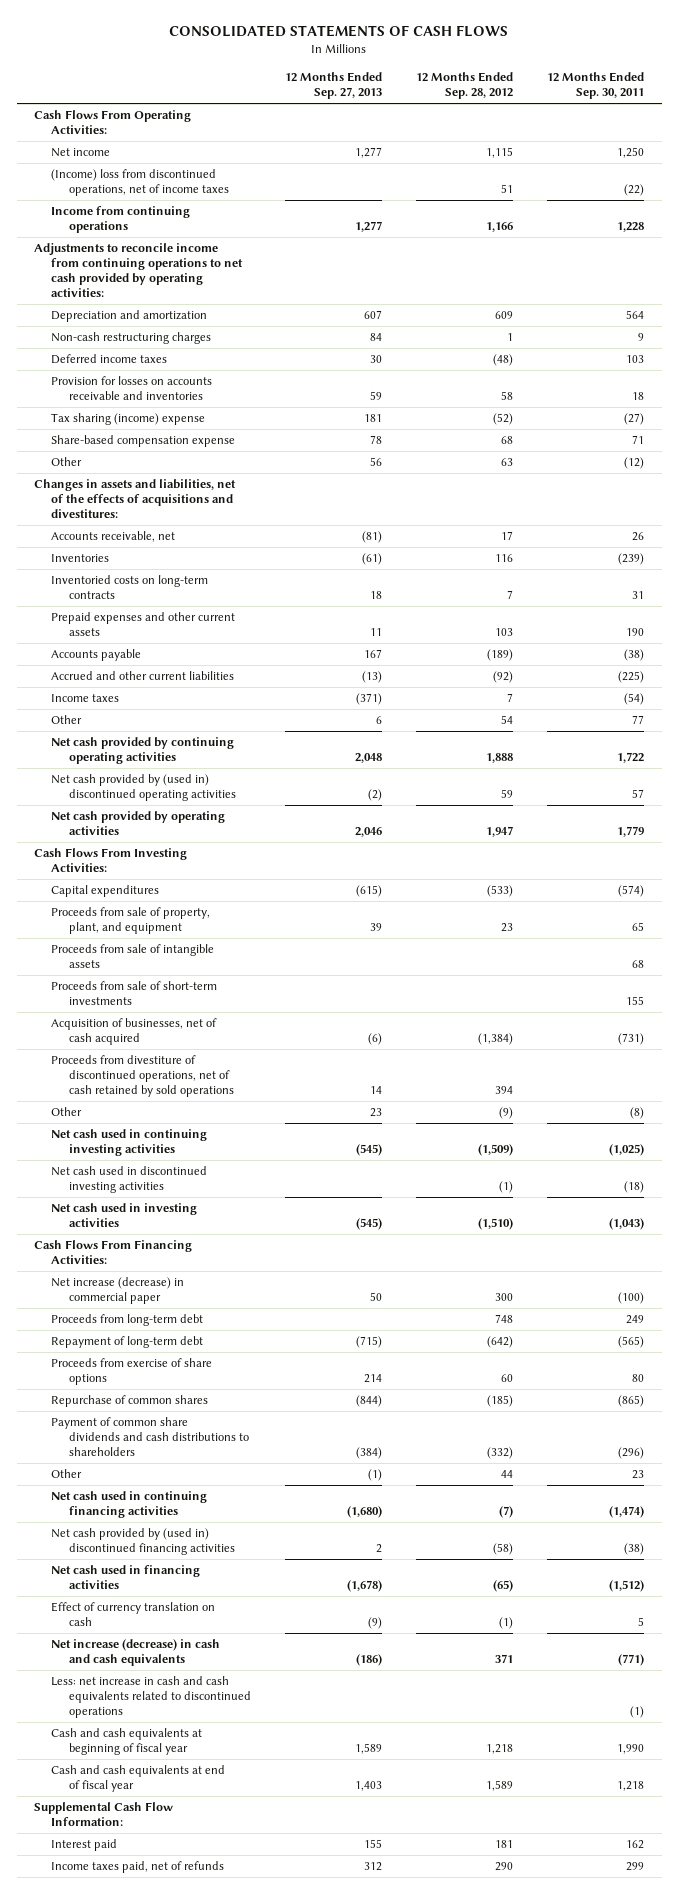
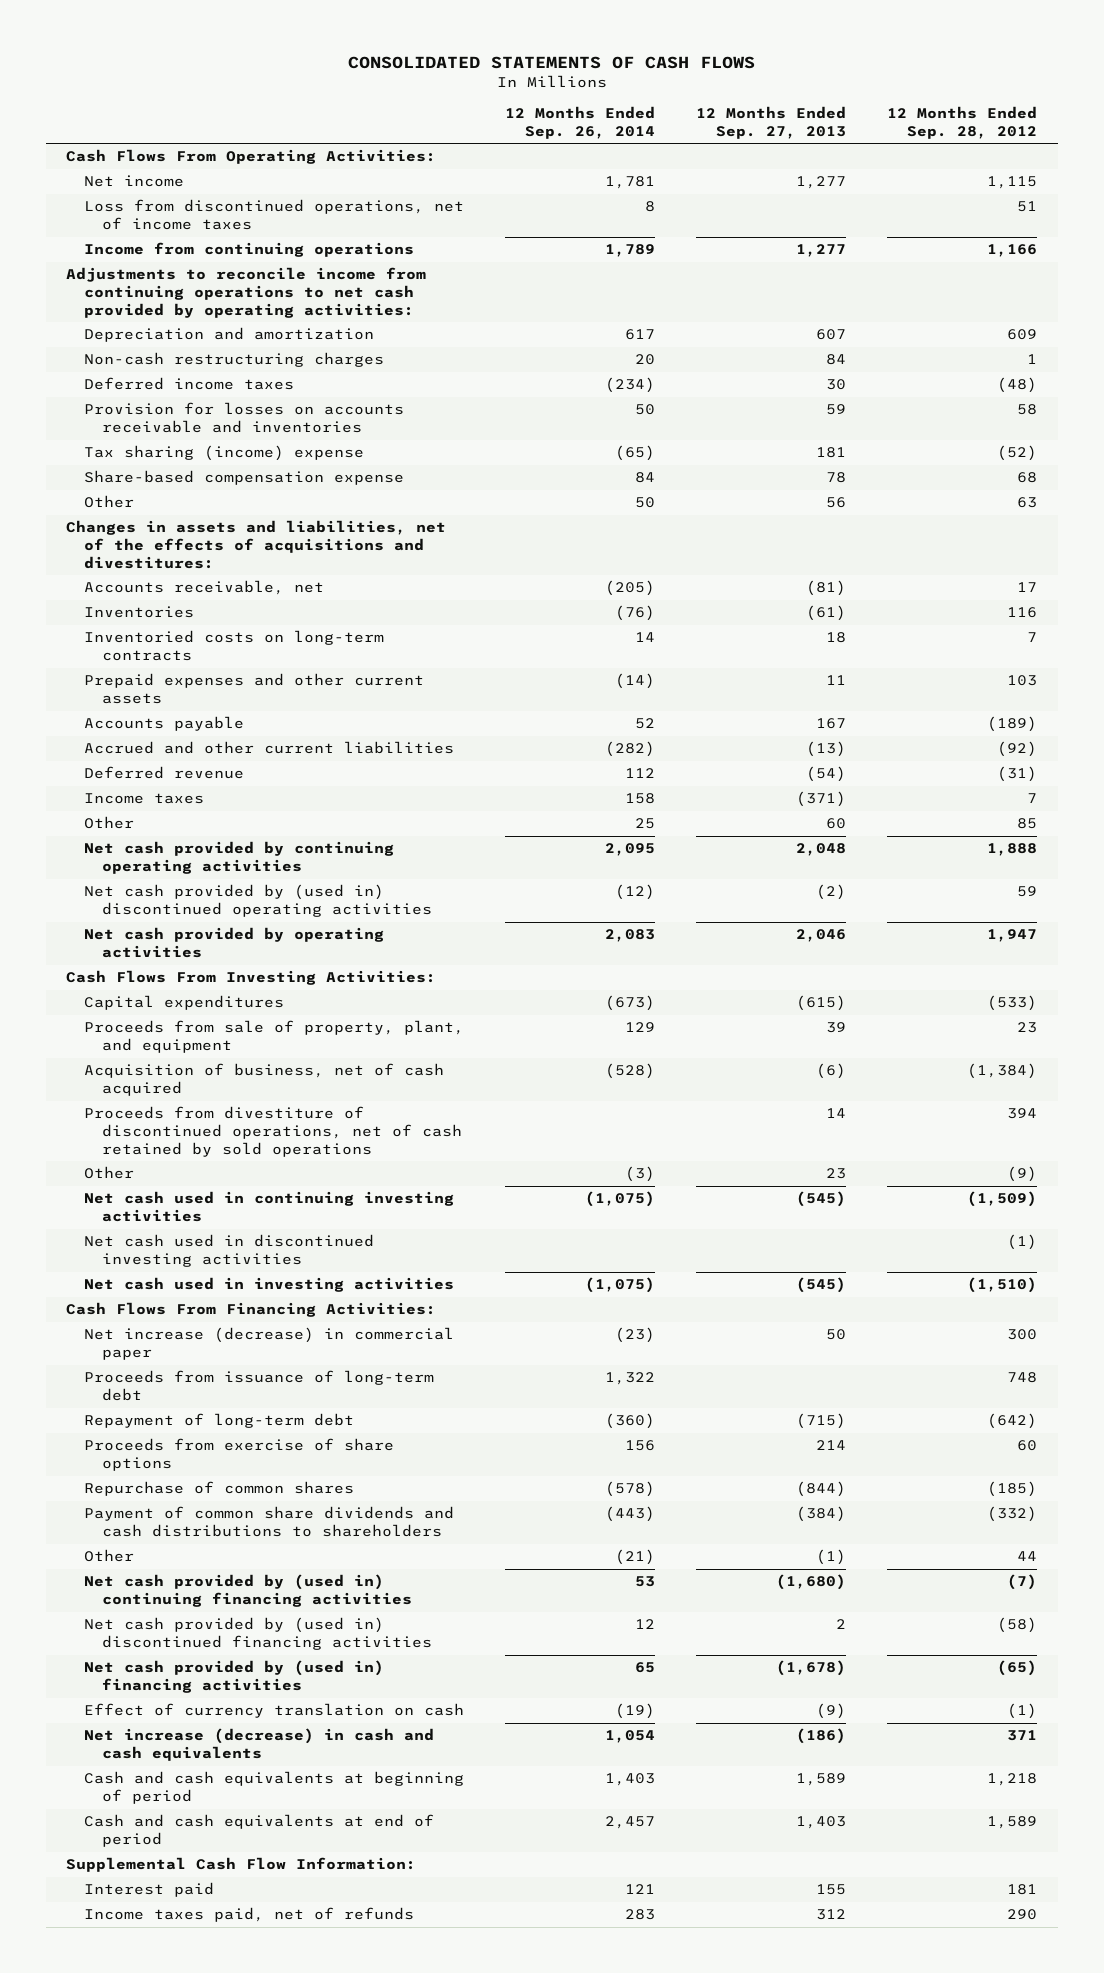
[547,72,645,99] 12 Months Ended Sep. 30, 2011 -> none
none -> [505,106,656,139] 12 Months Ended Sep. 26, 2014
[51,169,230,197] (Income) loss from discontinued operations, net of income taxes -> [84,199,465,231] Loss from discontinued operations, net of income taxes
none -> [84,766,245,780] Deferred revenue
[376,716,383,725] 6 -> [826,818,847,830] 60
[501,715,514,725] 54 -> [1017,818,1038,830] 85
[51,944,215,969] Proceeds from sale of intangible assets -> none
[51,981,218,1006] Proceeds from sale of short-term investments -> none
[51,1018,218,1046] Acquisition of businesses, net of cash acquired -> [84,1063,445,1097] Acquisition of business, net of cash acquired
[51,1314,204,1327] Proceeds from long-term debt -> [84,1370,435,1402] Proceeds from issuance of long-term debt
[51,1491,208,1519] Net cash used in continuing financing activities -> [84,1574,412,1608] Net cash provided by (used in) continuing financing activities
[51,1565,201,1590] Net cash used in financing activities -> [84,1660,385,1694] Net cash provided by (used in) financing activities
[51,1676,252,1718] Less: net increase in cash and cash equivalents related to discontinued operations -> none
[51,1728,203,1756] Cash and cash equivalents at beginning of fiscal year -> [84,1771,465,1805] Cash and cash equivalents at beginning of period
[51,1765,226,1793] Cash and cash equivalents at end of fiscal year -> [84,1814,435,1848] Cash and cash equivalents at end of period

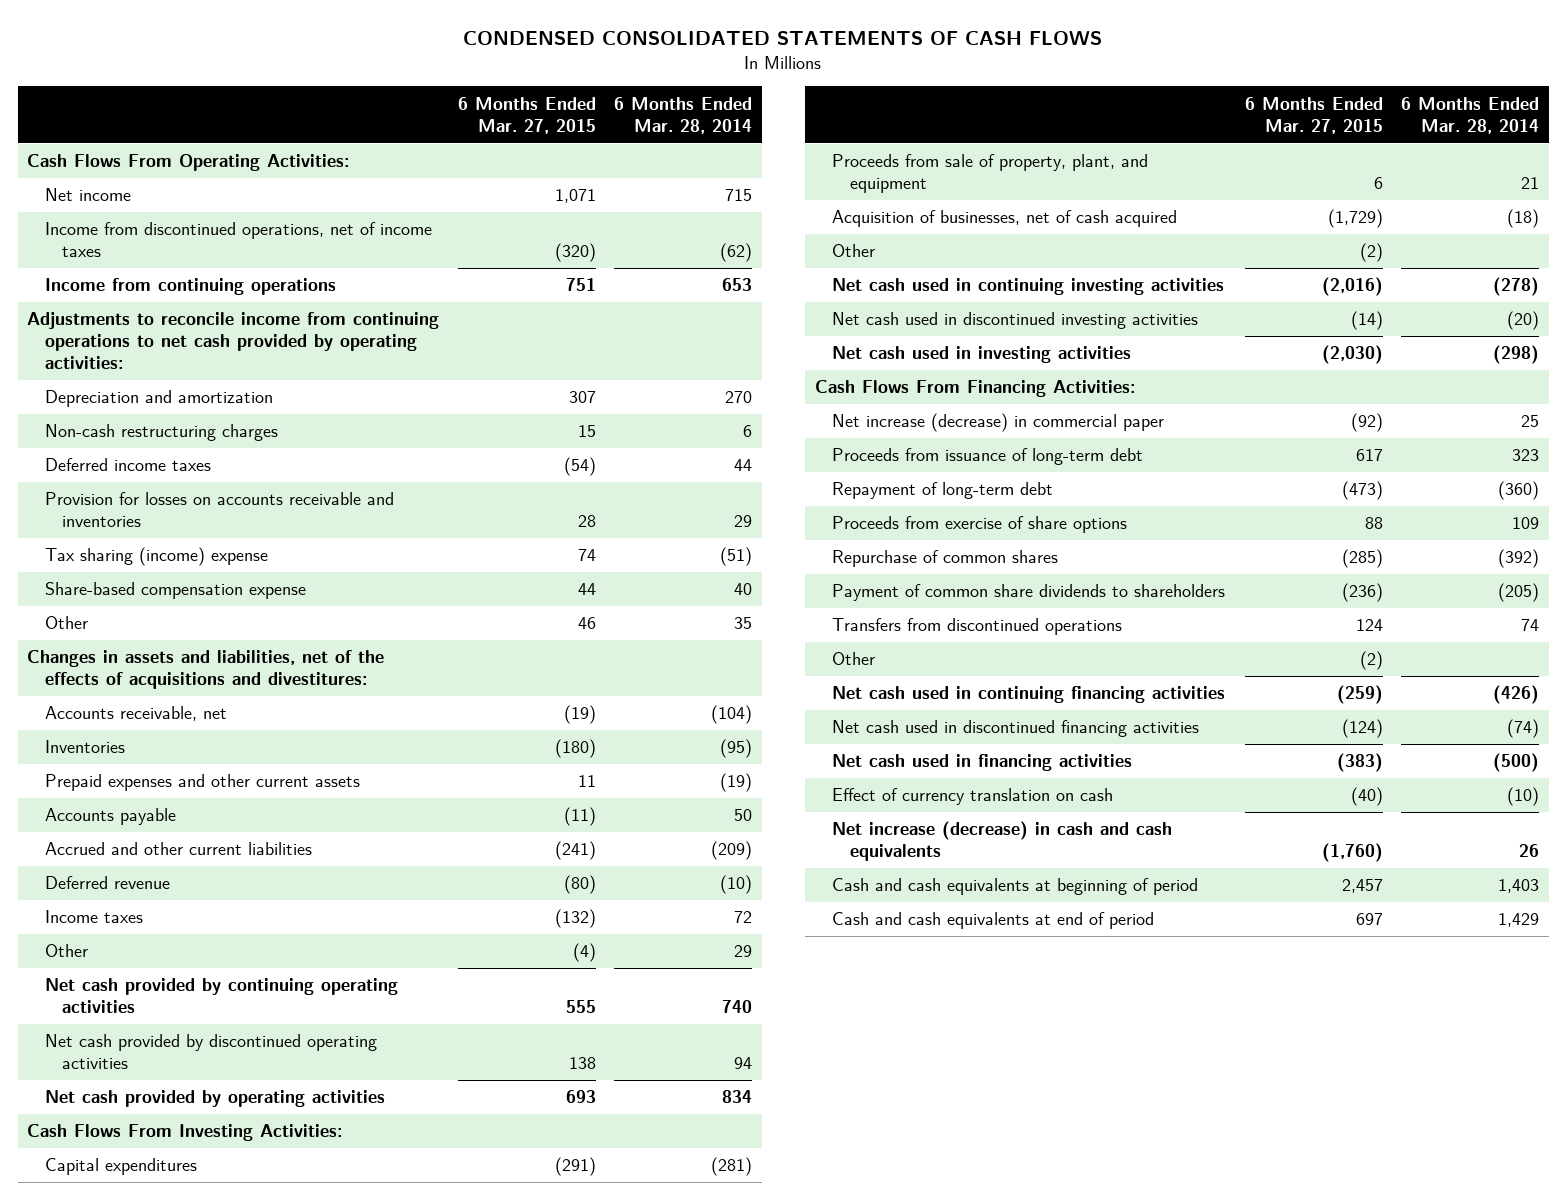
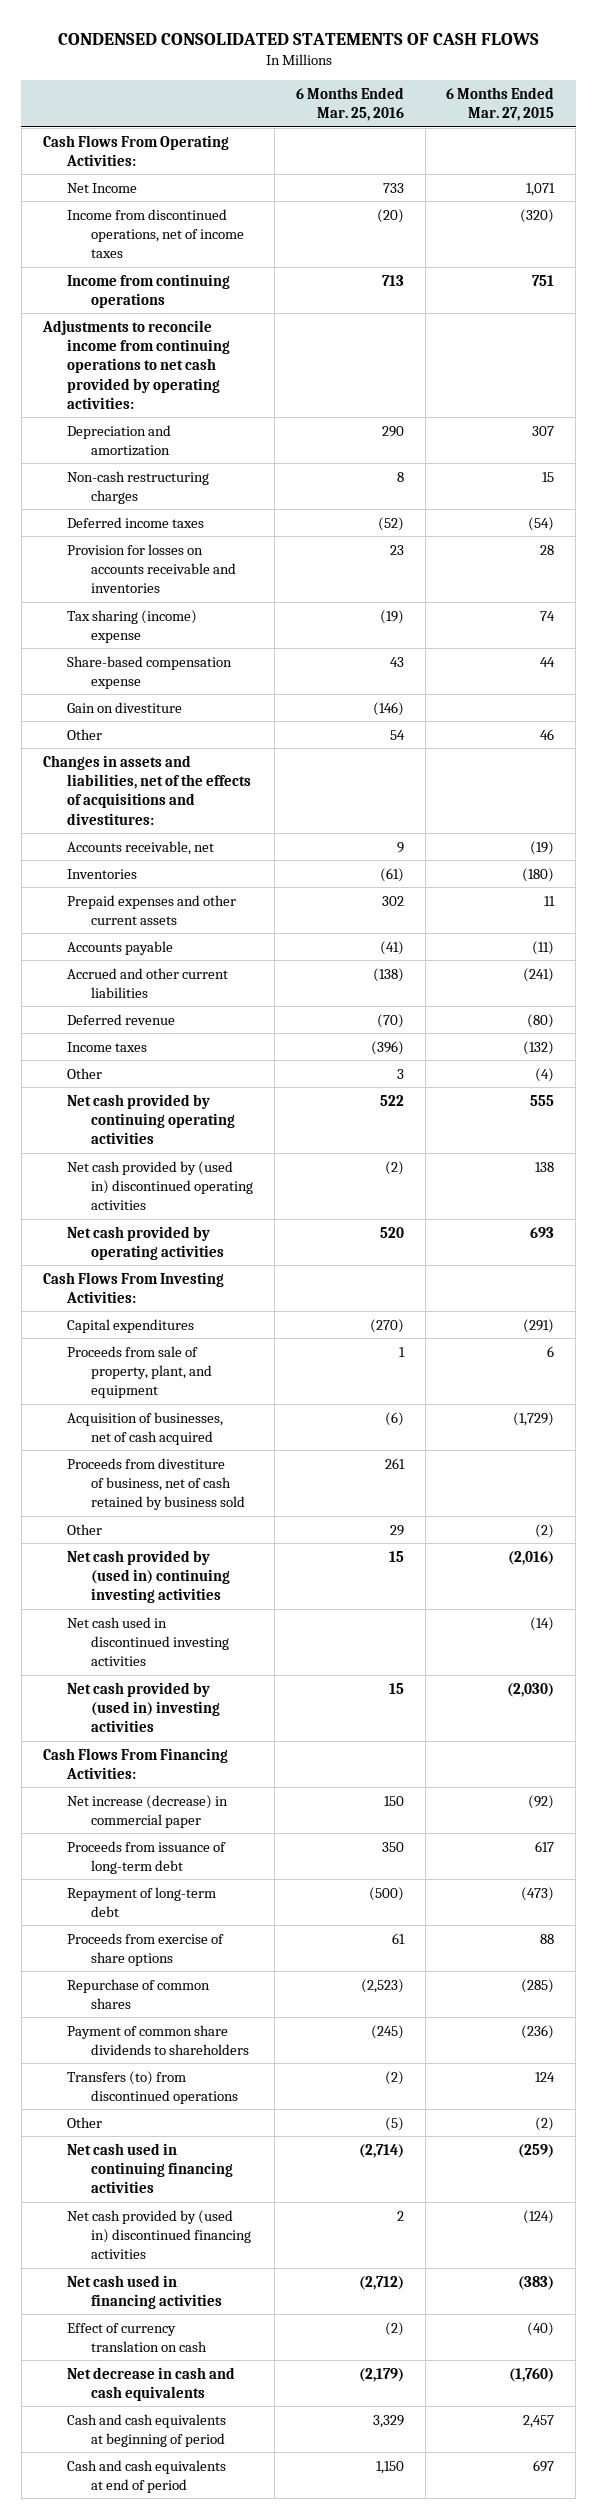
[614,96,753,134] 6 Months Ended Mar. 28, 2014 -> none
none -> [295,86,404,122] 6 Months Ended Mar. 25, 2016
[44,188,131,202] Net income -> [66,182,137,193] Net Income
none -> [66,701,182,713] Gain on divestiture
[44,1034,377,1070] Net cash provided by discontinued operating activities -> [66,1160,253,1211] Net cash provided by (used in) discontinued operating activities
none -> [66,1457,245,1511] Proceeds from divestiture of business, net of cash retained by business sold
[832,278,1225,296] Net cash used in continuing investing activities -> [66,1549,230,1604] Net cash provided by (used in) continuing investing activities
[832,346,1132,364] Net cash used in investing activities -> [66,1681,220,1733] Net cash provided by (used in) investing activities
[832,618,1123,636] Transfers from discontinued operations -> [66,2070,238,2104] Transfers (to) from discontinued operations
[832,720,1200,738] Net cash used in discontinued financing activities -> [66,2209,251,2260] Net cash provided by (used in) discontinued financing activities
[832,821,1173,862] Net increase (decrease) in cash and cash equivalents -> [66,2366,235,2401] Net decrease in cash and cash equivalents

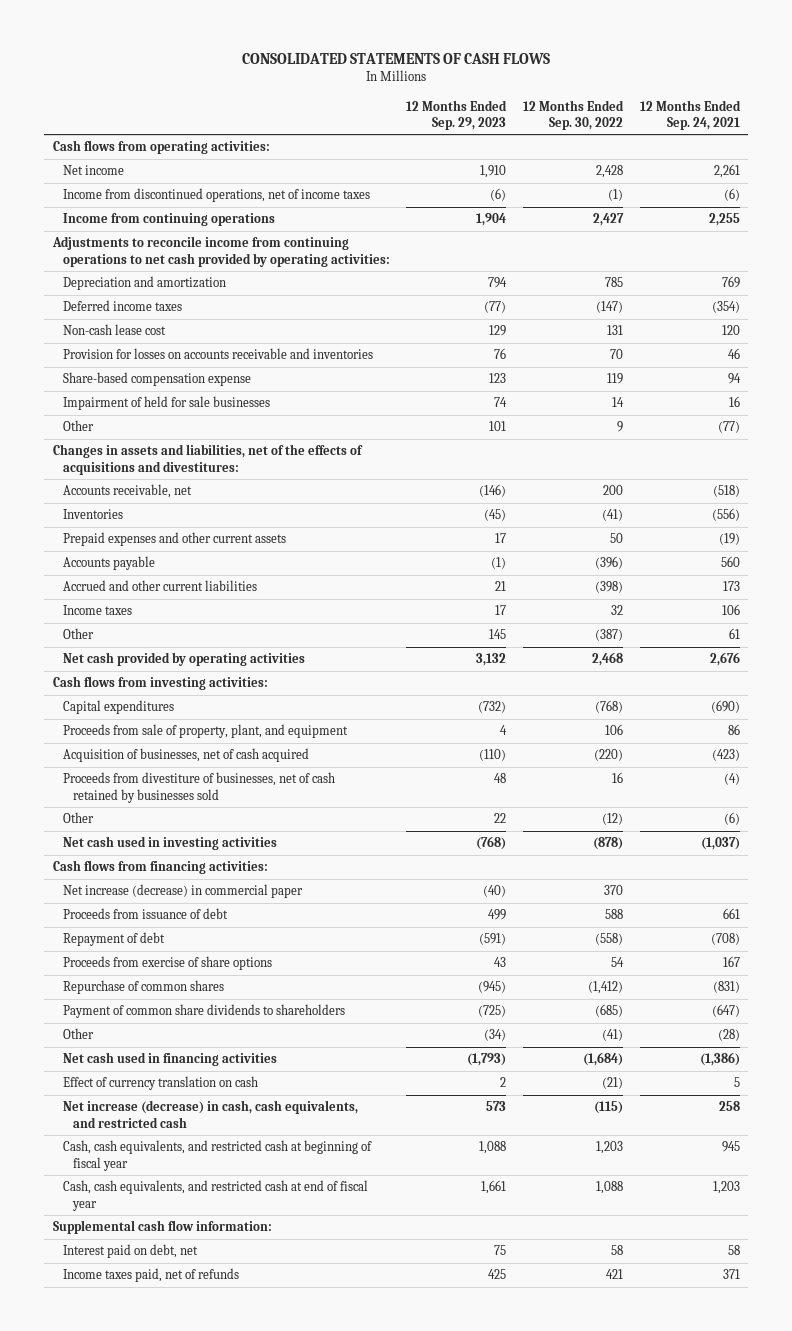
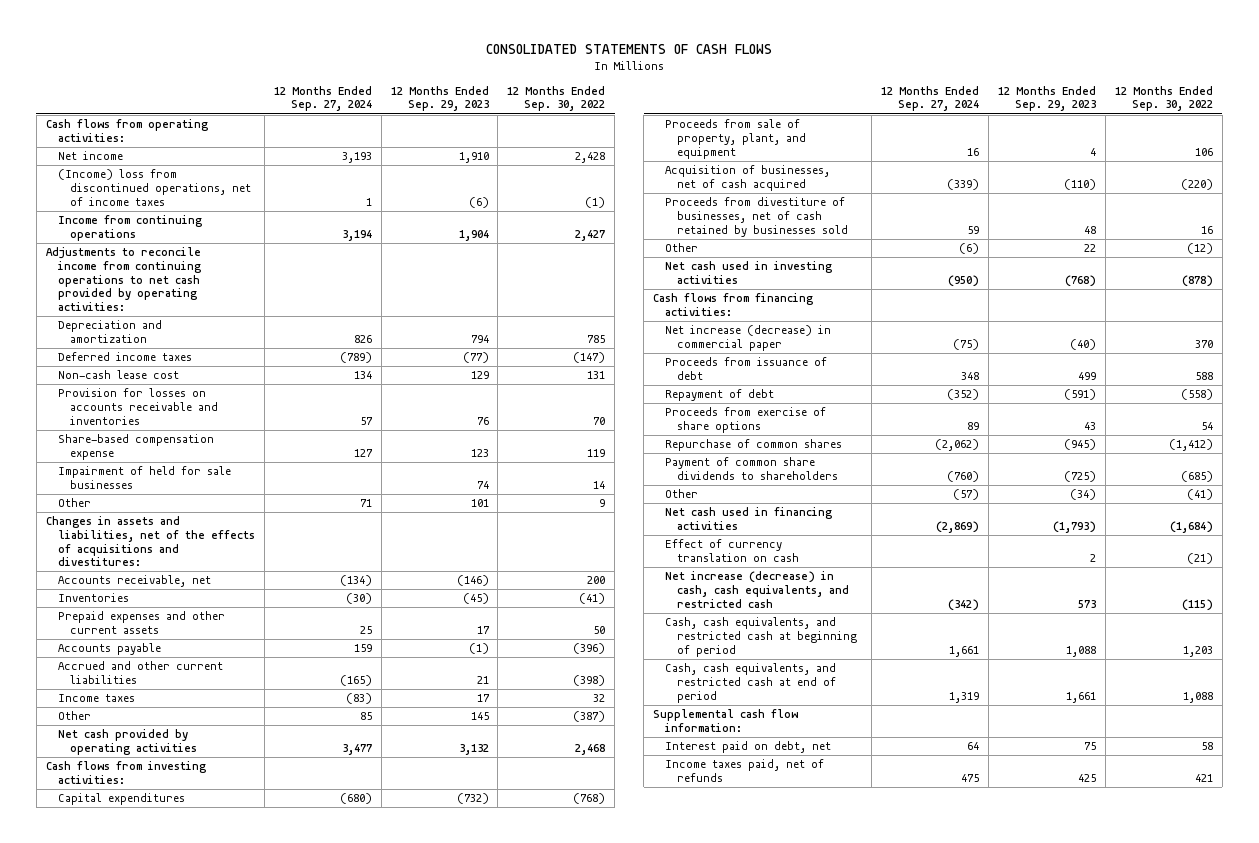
[639,99,741,130] 12 Months Ended Sep. 24, 2021 -> none
none -> [273,85,372,112] 12 Months Ended Sep. 27, 2024
[62,188,370,203] Income from discontinued operations, net of income taxes -> [57,169,251,206] (Income) loss from discontinued operations, net of income taxes
[62,1140,372,1171] Cash, cash equivalents, and restricted cash at beginning of fiscal year -> [665,617,858,657] Cash, cash equivalents, and restricted cash at beginning of period
[62,1180,368,1211] Cash, cash equivalents, and restricted cash at end of fiscal year -> [665,663,837,703] Cash, cash equivalents, and restricted cash at end of period

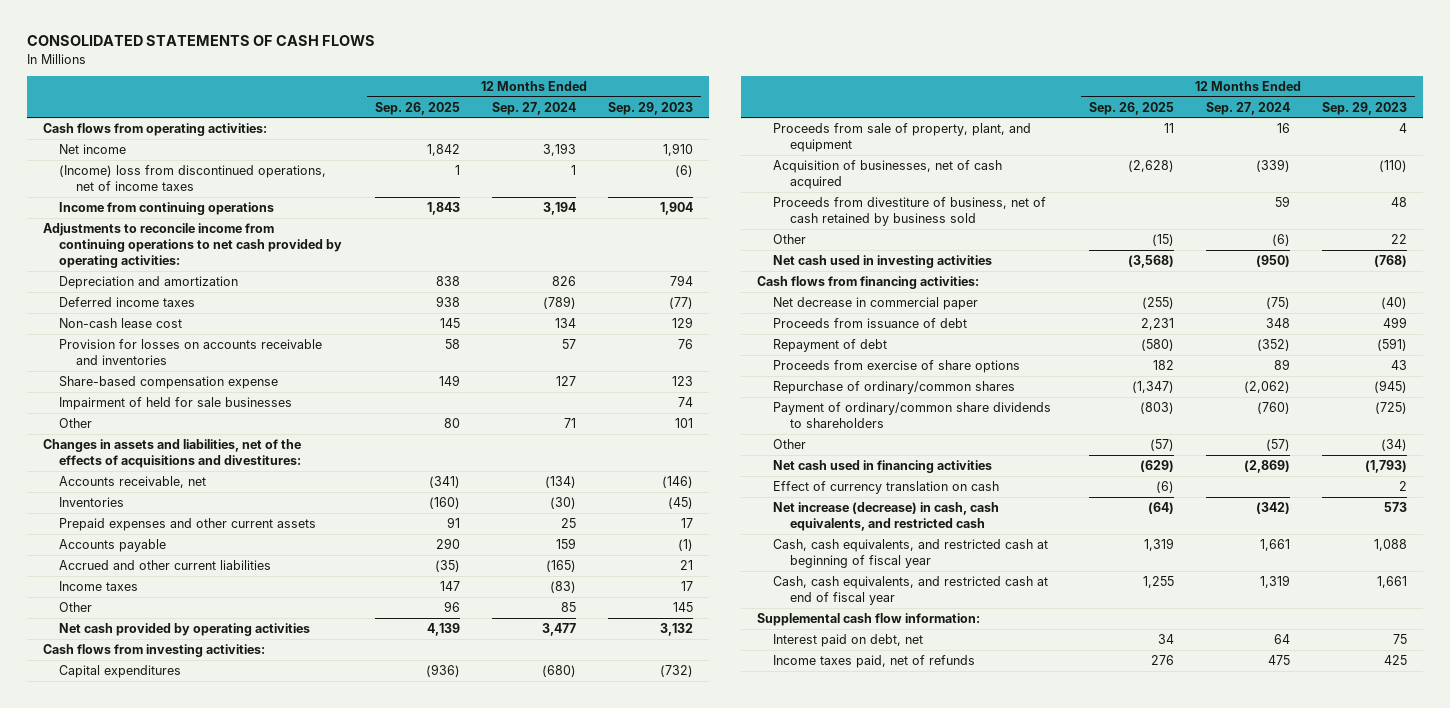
[507,85,606,112] 12 Months Ended Sep. 30, 2022 -> none
none -> [374,101,460,115] Sep. 26, 2025
[665,197,849,237] Proceeds from divestiture of businesses, net of cash retained by businesses sold -> [773,196,1047,226] Proceeds from divestiture of business, net of cash retained by business sold
[665,325,832,351] Net increase (decrease) in commercial paper -> [773,296,979,310] Net decrease in commercial paper
[665,439,843,452] Repurchase of common shares -> [773,380,1016,394] Repurchase of ordinary/common shares
[665,457,839,480] Payment of common share dividends to shareholders -> [773,401,1052,428] Payment of ordinary/common share dividends to shareholders
[665,617,858,657] Cash, cash equivalents, and restricted cash at beginning of period -> [773,538,1049,568] Cash, cash equivalents, and restricted cash at beginning of fiscal year
[665,663,837,703] Cash, cash equivalents, and restricted cash at end of period -> [773,575,1049,605] Cash, cash equivalents, and restricted cash at end of fiscal year

